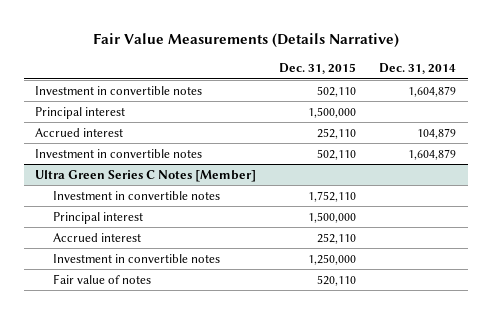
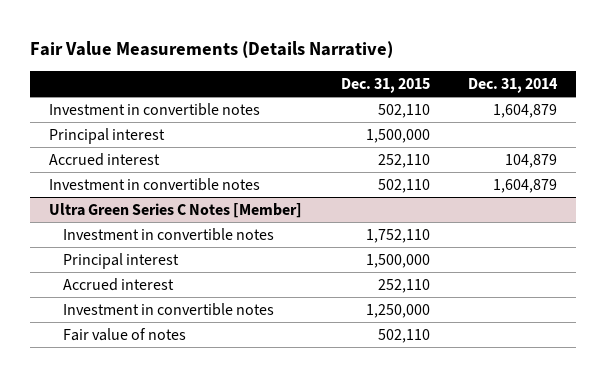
[317,274,357,286] 520,110 -> [377,328,430,343] 502,110

